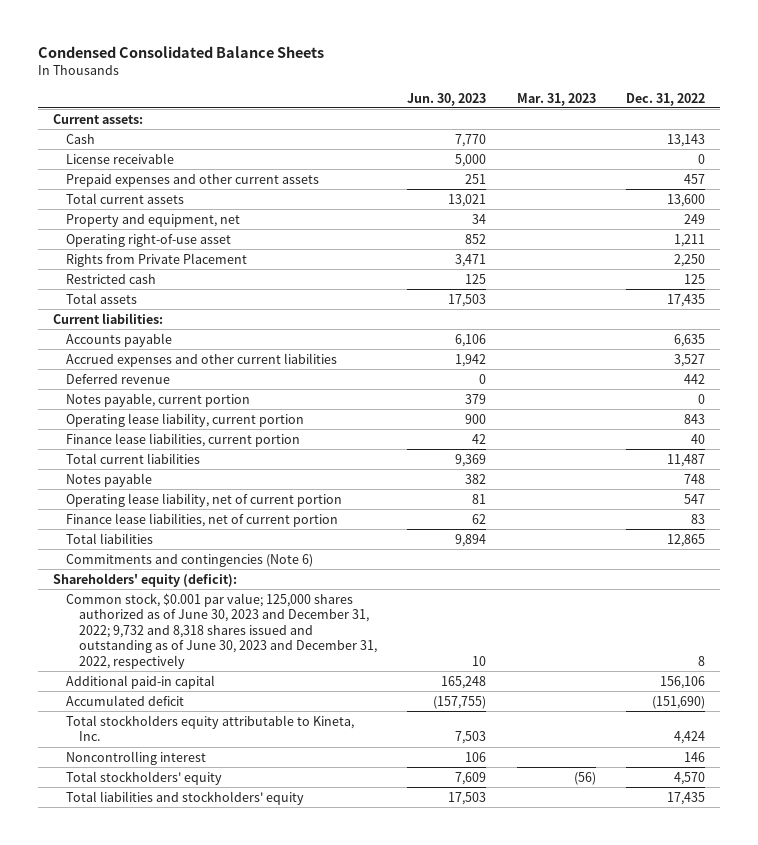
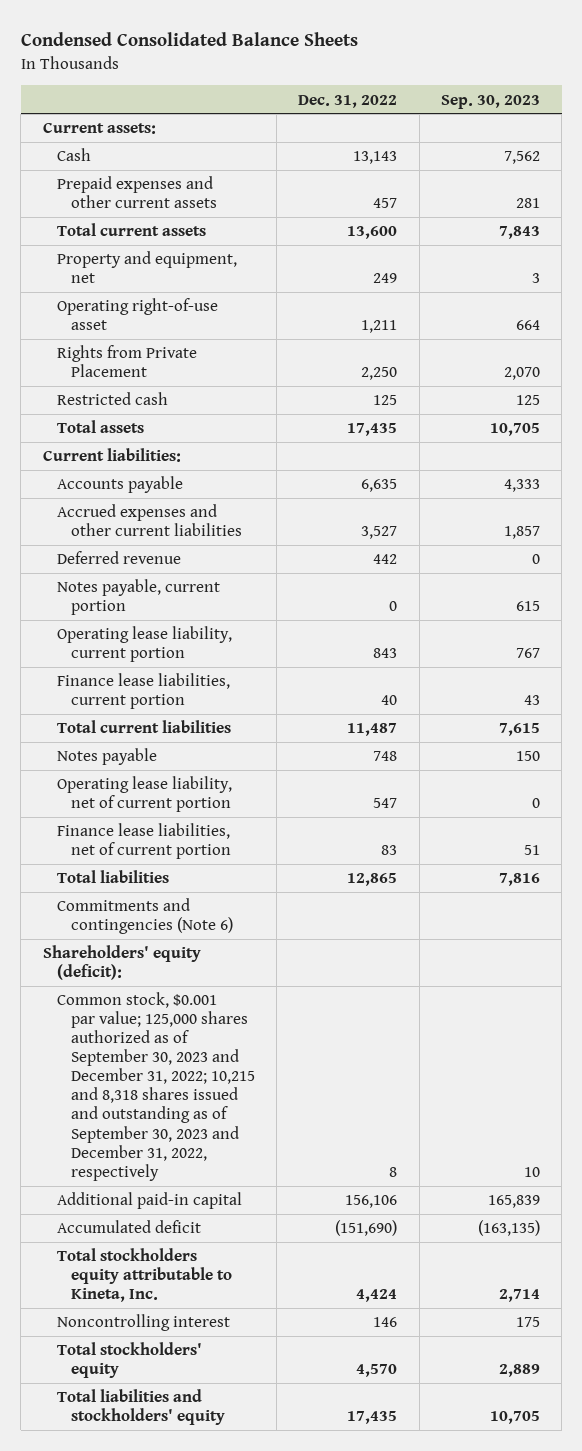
[407,92,487,106] Jun. 30, 2023 -> none
[516,92,596,106] Mar. 31, 2023 -> none
none -> [440,94,540,109] Sep. 30, 2023
[66,152,175,164] License receivable -> none
[66,592,377,669] Common stock, $0.001 par value; 125,000 shares authorized as of June 30, 2023 and December 31, 2022; 9,732 and 8,318 shares issued and outstanding as of June 30, 2023 and December 31, 2022, respectively -> [56,992,255,1181] Common stock, $0.001 par value; 125,000 shares authorized as of September 30, 2023 and December 31, 2022; 10,215 and 8,318 shares issued and outstanding as of September 30, 2023 and December 31, 2022, respectively

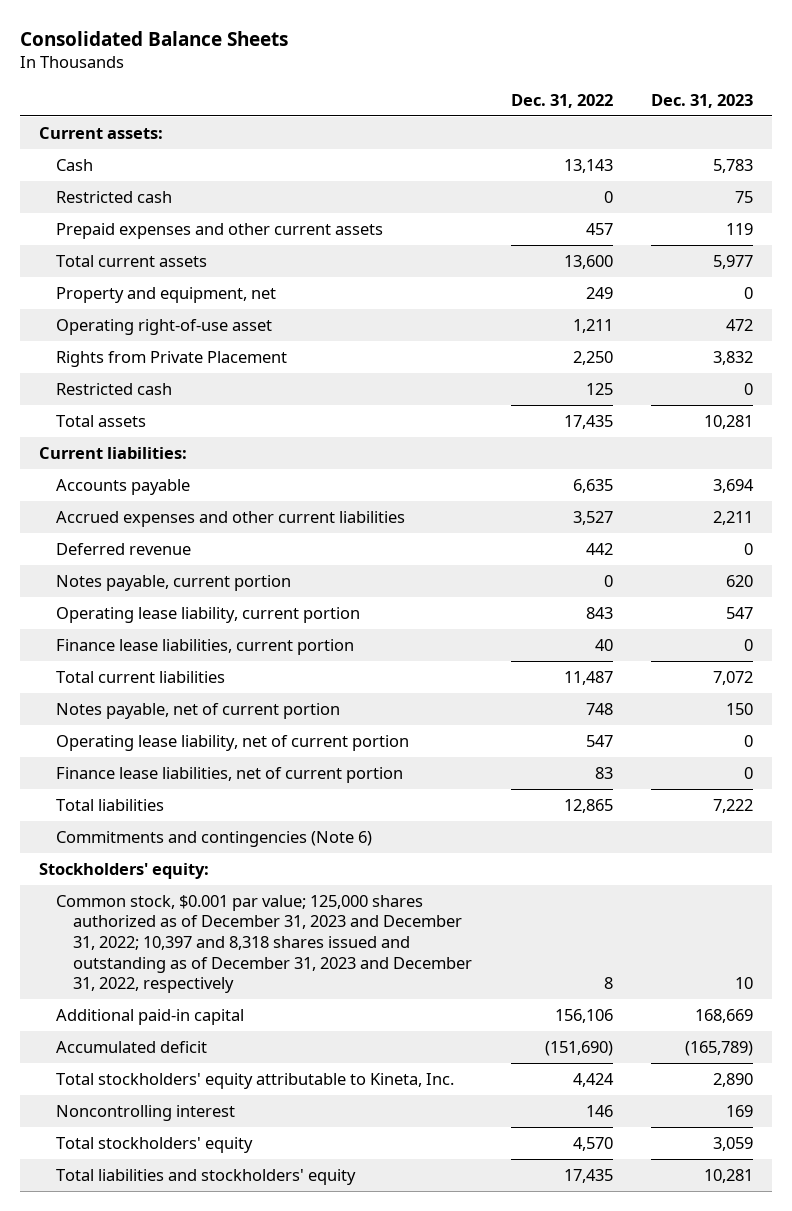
[20,32,358,47] Condensed Consolidated Balance Sheets -> [20,30,289,46] Consolidated Balance Sheets
[440,94,540,109] Sep. 30, 2023 -> none
none -> [651,94,754,109] Dec. 31, 2023
none -> [56,190,173,203] Restricted cash
[56,748,157,766] Notes payable -> [56,702,341,719] Notes payable, net of current portion
[42,945,201,981] Shareholders' equity (deficit): -> [39,862,210,879] Stockholders' equity:
[56,992,255,1181] Common stock, $0.001 par value; 125,000 shares authorized as of September 30, 2023 and December 31, 2022; 10,215 and 8,318 shares issued and outstanding as of September 30, 2023 and December 31, 2022, respectively -> [56,894,472,994] Common stock, $0.001 par value; 125,000 shares authorized as of December 31, 2023 and December 31, 2022; 10,397 and 8,318 shares issued and outstanding as of December 31, 2023 and December 31, 2022, respectively
[56,1248,232,1303] Total stockholders equity attributable to Kineta, Inc. -> [56,1072,455,1089] Total stockholders' equity attributable to Kineta, Inc.

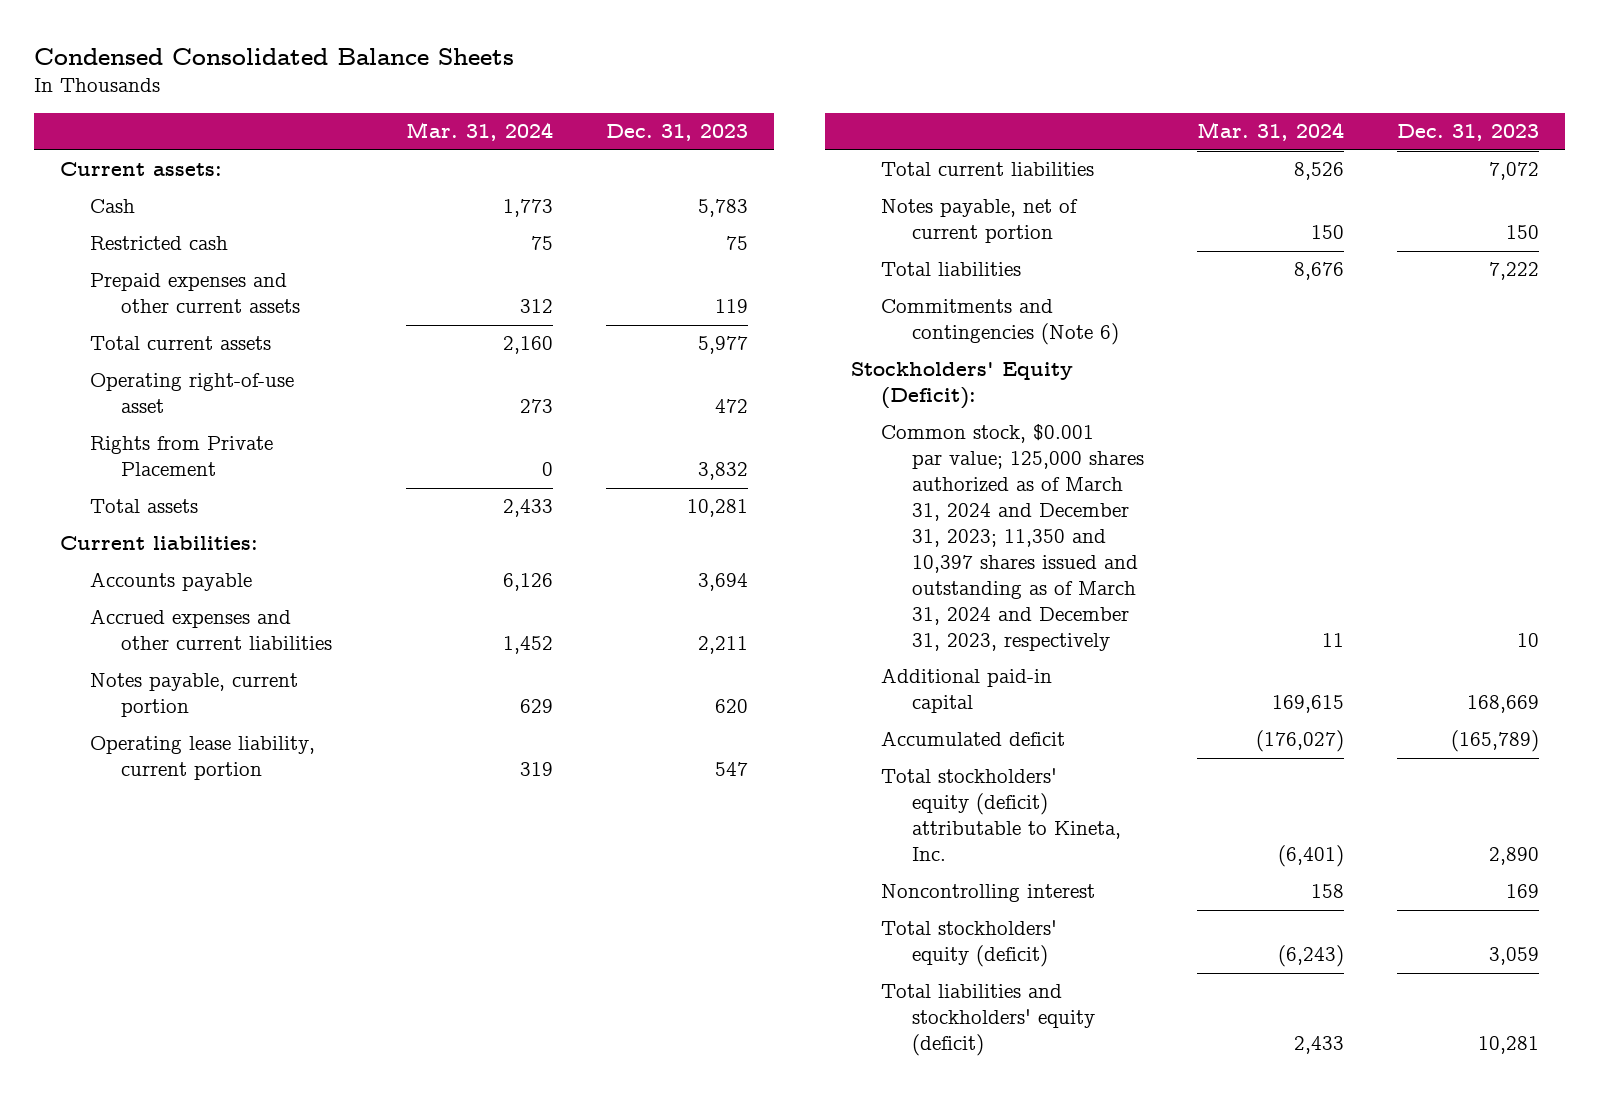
[20,30,289,46] Consolidated Balance Sheets -> [33,48,514,66] Condensed Consolidated Balance Sheets
[510,94,613,109] Dec. 31, 2022 -> none
none -> [405,122,553,142] Mar. 31, 2024
[56,286,277,303] Property and equipment, net -> none
[56,382,173,395] Restricted cash -> none
[56,542,192,555] Deferred revenue -> none
[56,638,355,655] Finance lease liabilities, current portion -> none
[56,734,410,751] Operating lease liability, net of current portion -> none
[56,766,404,783] Finance lease liabilities, net of current portion -> none
[39,862,210,879] Stockholders' equity: -> [851,362,1074,410] Stockholders' Equity (Deficit):
[56,894,472,994] Common stock, $0.001 par value; 125,000 shares authorized as of December 31, 2023 and December 31, 2022; 10,397 and 8,318 shares issued and outstanding as of December 31, 2023 and December 31, 2022, respectively -> [881,424,1144,651] Common stock, $0.001 par value; 125,000 shares authorized as of March 31, 2024 and December 31, 2023; 11,350 and 10,397 shares issued and outstanding as of March 31, 2024 and December 31, 2023, respectively
[56,1072,455,1089] Total stockholders' equity attributable to Kineta, Inc. -> [881,768,1121,862] Total stockholders' equity (deficit) attributable to Kineta, Inc.
[56,1136,254,1153] Total stockholders' equity -> [881,920,1058,968] Total stockholders' equity (deficit)
[56,1168,357,1185] Total liabilities and stockholders' equity -> [881,984,1095,1057] Total liabilities and stockholders' equity (deficit)

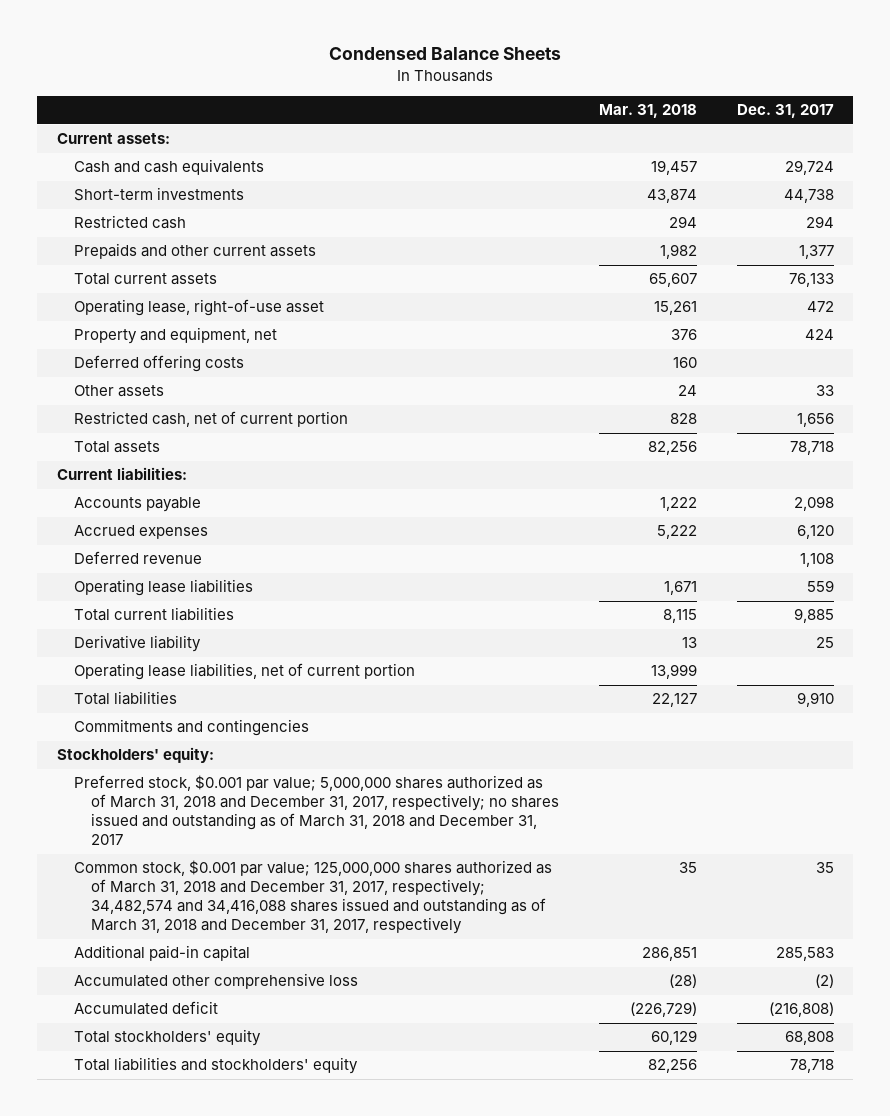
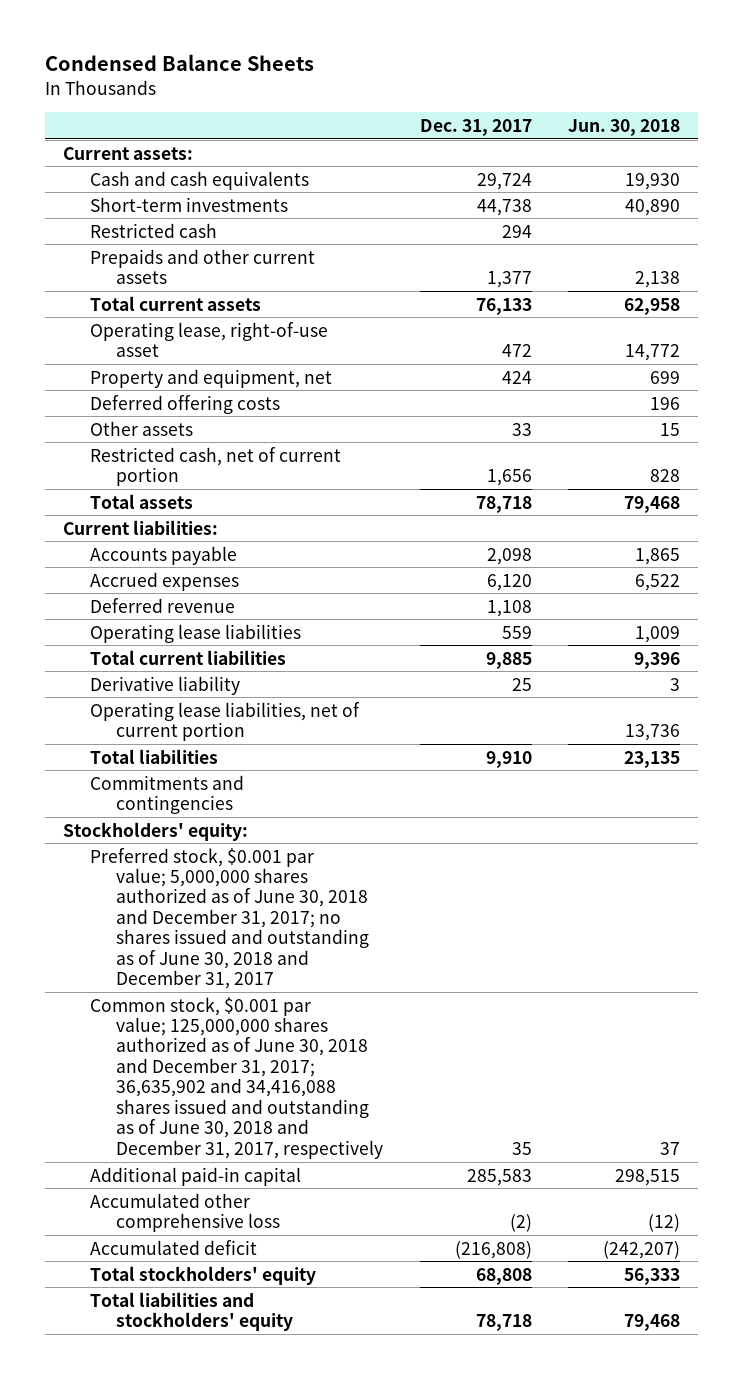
[598,104,697,119] Mar. 31, 2018 -> none
none -> [567,118,680,136] Jun. 30, 2018
[73,775,560,846] Preferred stock, $0.001 par value; 5,000,000 shares authorized as of March 31, 2018 and December 31, 2017, respectively; no shares issued and outstanding as of March 31, 2018 and December 31, 2017 -> [89,847,370,990] Preferred stock, $0.001 par value; 5,000,000 shares authorized as of June 30, 2018 and December 31, 2017; no shares issued and outstanding as of June 30, 2018 and December 31, 2017
[73,860,552,935] Common stock, $0.001 par value; 125,000,000 shares authorized as of March 31, 2018 and December 31, 2017, respectively; 34,482,574 and 34,416,088 shares issued and outstanding as of March 31, 2018 and December 31, 2017, respectively -> [89,996,384,1159] Common stock, $0.001 par value; 125,000,000 shares authorized as of June 30, 2018 and December 31, 2017; 36,635,902 and 34,416,088 shares issued and outstanding as of June 30, 2018 and December 31, 2017, respectively

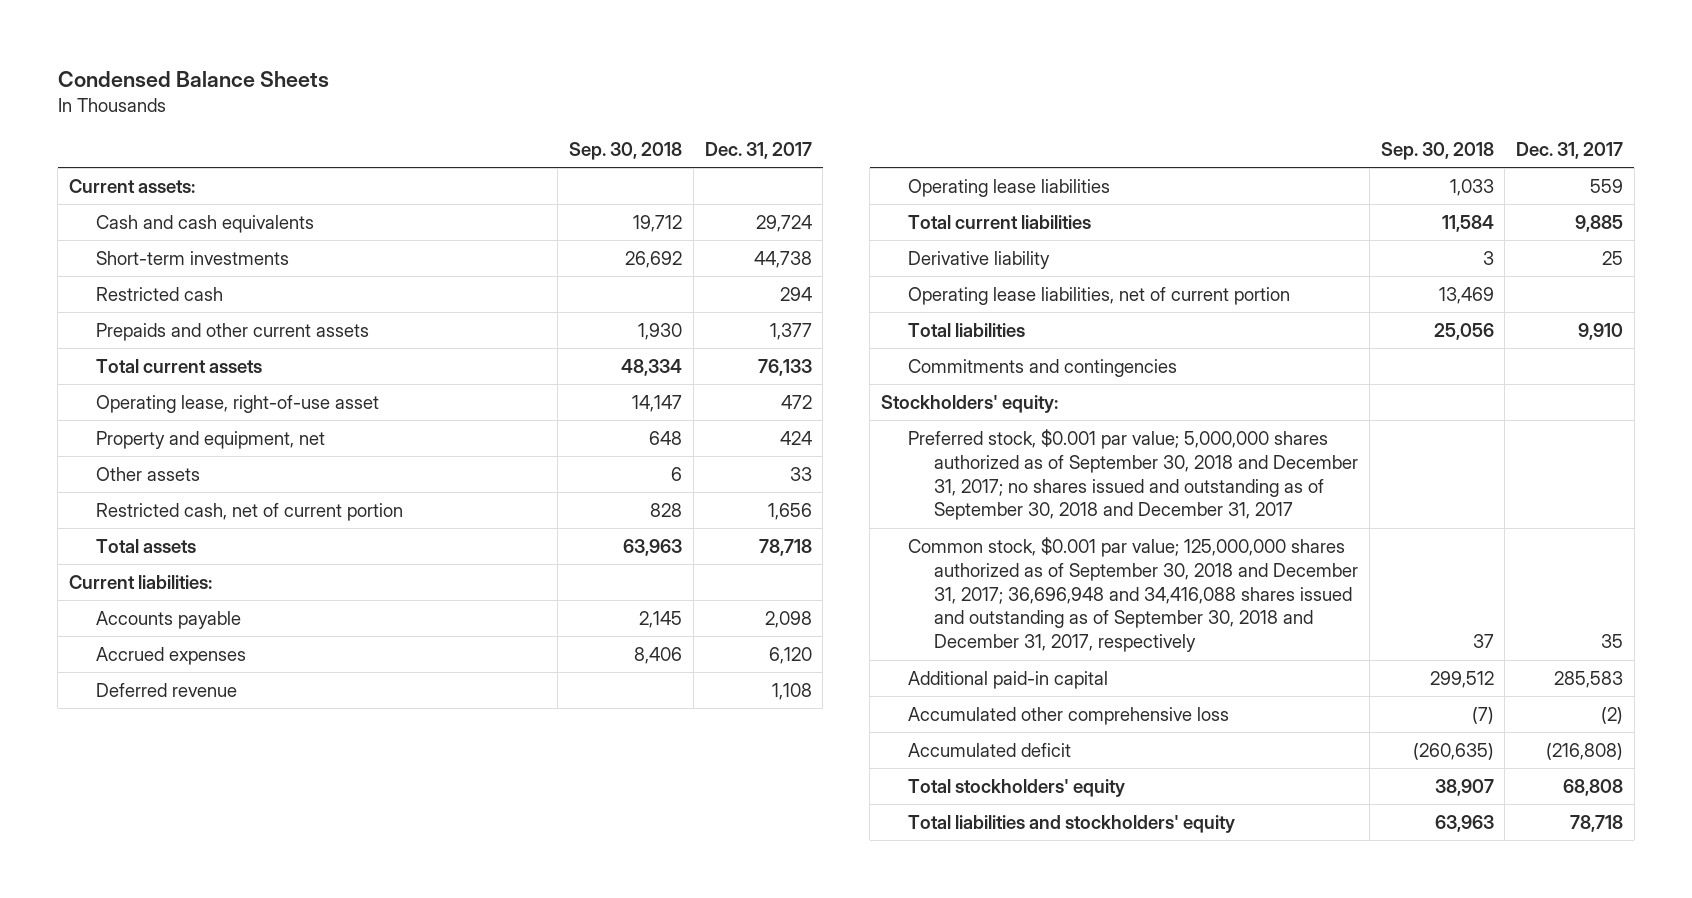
[567,118,680,136] Jun. 30, 2018 -> none
none -> [569,141,683,160] Sep. 30, 2018
[89,394,280,414] Deferred offering costs -> none
[89,847,370,990] Preferred stock, $0.001 par value; 5,000,000 shares authorized as of June 30, 2018 and December 31, 2017; no shares issued and outstanding as of June 30, 2018 and December 31, 2017 -> [907,429,1359,521] Preferred stock, $0.001 par value; 5,000,000 shares authorized as of September 30, 2018 and December 31, 2017; no shares issued and outstanding as of September 30, 2018 and December 31, 2017
[89,996,384,1159] Common stock, $0.001 par value; 125,000,000 shares authorized as of June 30, 2018 and December 31, 2017; 36,635,902 and 34,416,088 shares issued and outstanding as of June 30, 2018 and December 31, 2017, respectively -> [907,537,1359,653] Common stock, $0.001 par value; 125,000,000 shares authorized as of September 30, 2018 and December 31, 2017; 36,696,948 and 34,416,088 shares issued and outstanding as of September 30, 2018 and December 31, 2017, respectively

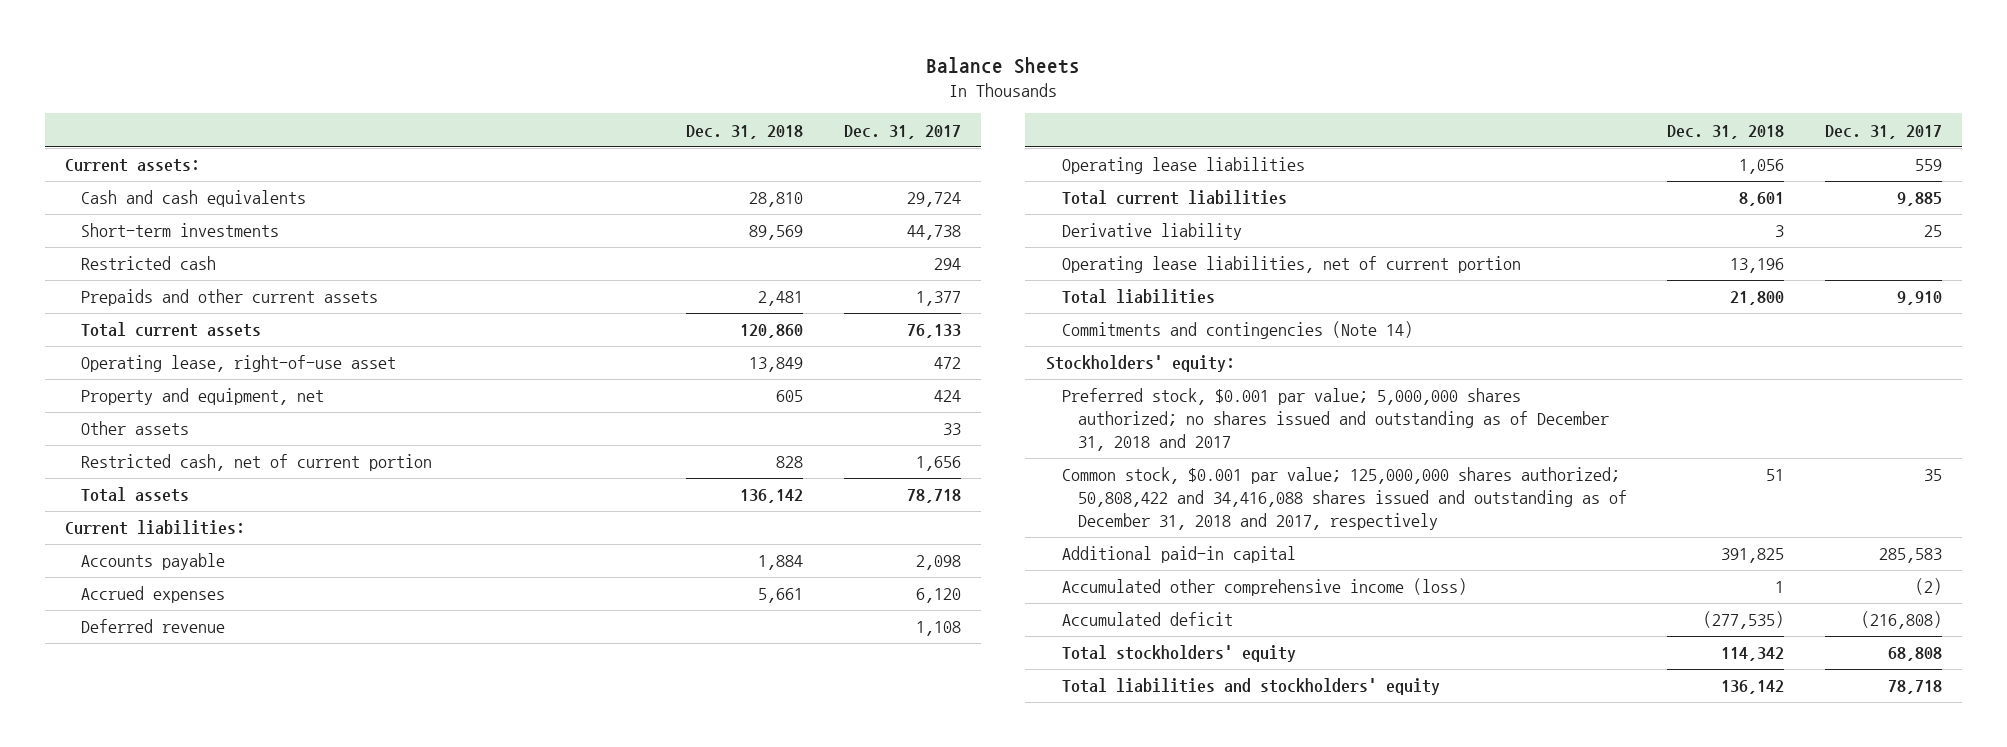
[57,70,329,87] Condensed Balance Sheets -> [926,57,1081,75] Balance Sheets
[569,141,683,160] Sep. 30, 2018 -> none
none -> [686,124,804,139] Dec. 31, 2018
[907,359,1177,378] Commitments and contingencies -> [1061,321,1413,340] Commitments and contingencies (Note 14)
[907,429,1359,521] Preferred stock, $0.001 par value; 5,000,000 shares authorized as of September 30, 2018 and December 31, 2017; no shares issued and outstanding as of September 30, 2018 and December 31, 2017 -> [1061,388,1609,451] Preferred stock, $0.001 par value; 5,000,000 shares authorized; no shares issued and outstanding as of December 31, 2018 and 2017
[907,537,1359,653] Common stock, $0.001 par value; 125,000,000 shares authorized as of September 30, 2018 and December 31, 2017; 36,696,948 and 34,416,088 shares issued and outstanding as of September 30, 2018 and December 31, 2017, respectively -> [1061,467,1627,530] Common stock, $0.001 par value; 125,000,000 shares authorized; 50,808,422 and 34,416,088 shares issued and outstanding as of December 31, 2018 and 2017, respectively
[907,707,1229,726] Accumulated other comprehensive loss -> [1061,578,1467,597] Accumulated other comprehensive income (loss)

